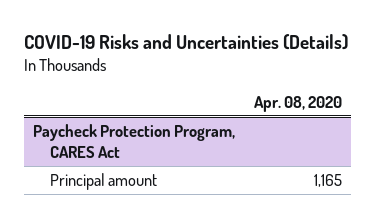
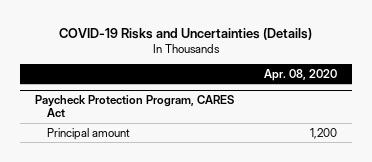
[313,174,342,188] 1,165 -> [310,127,338,139] 1,200

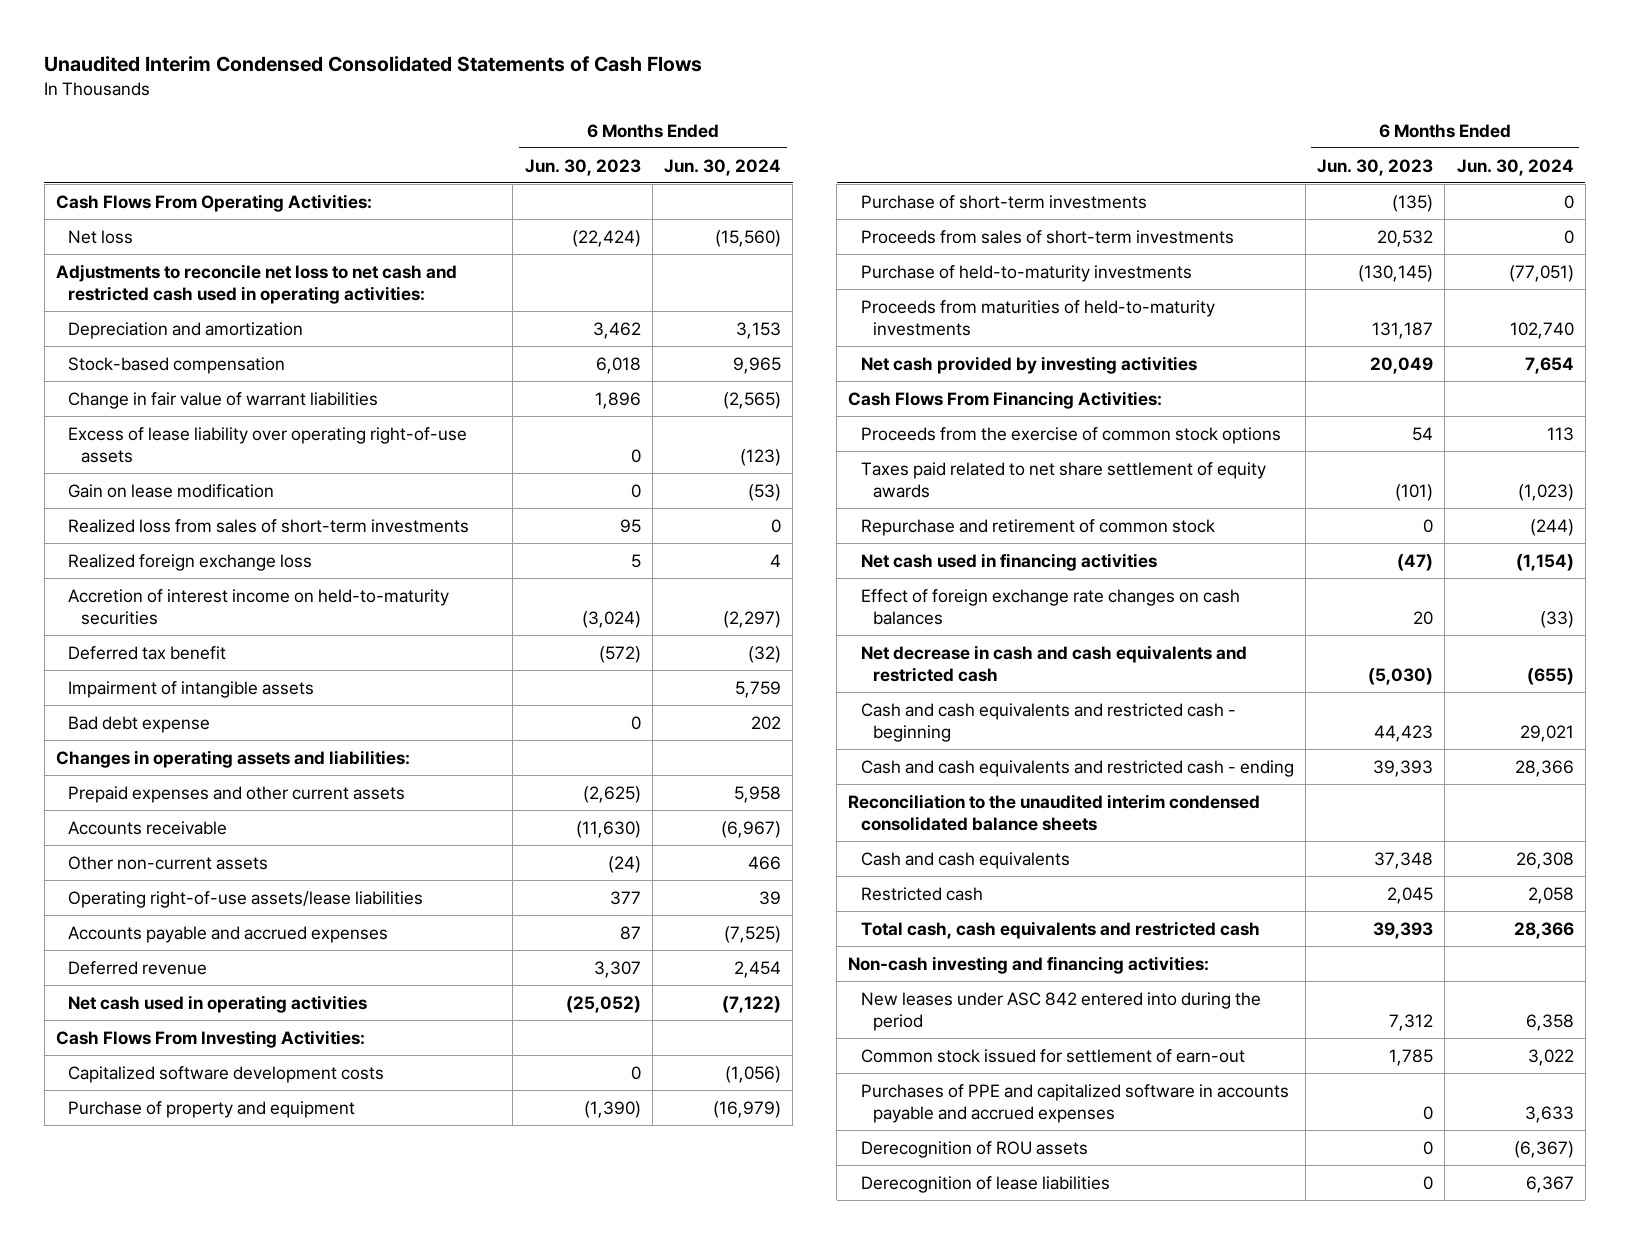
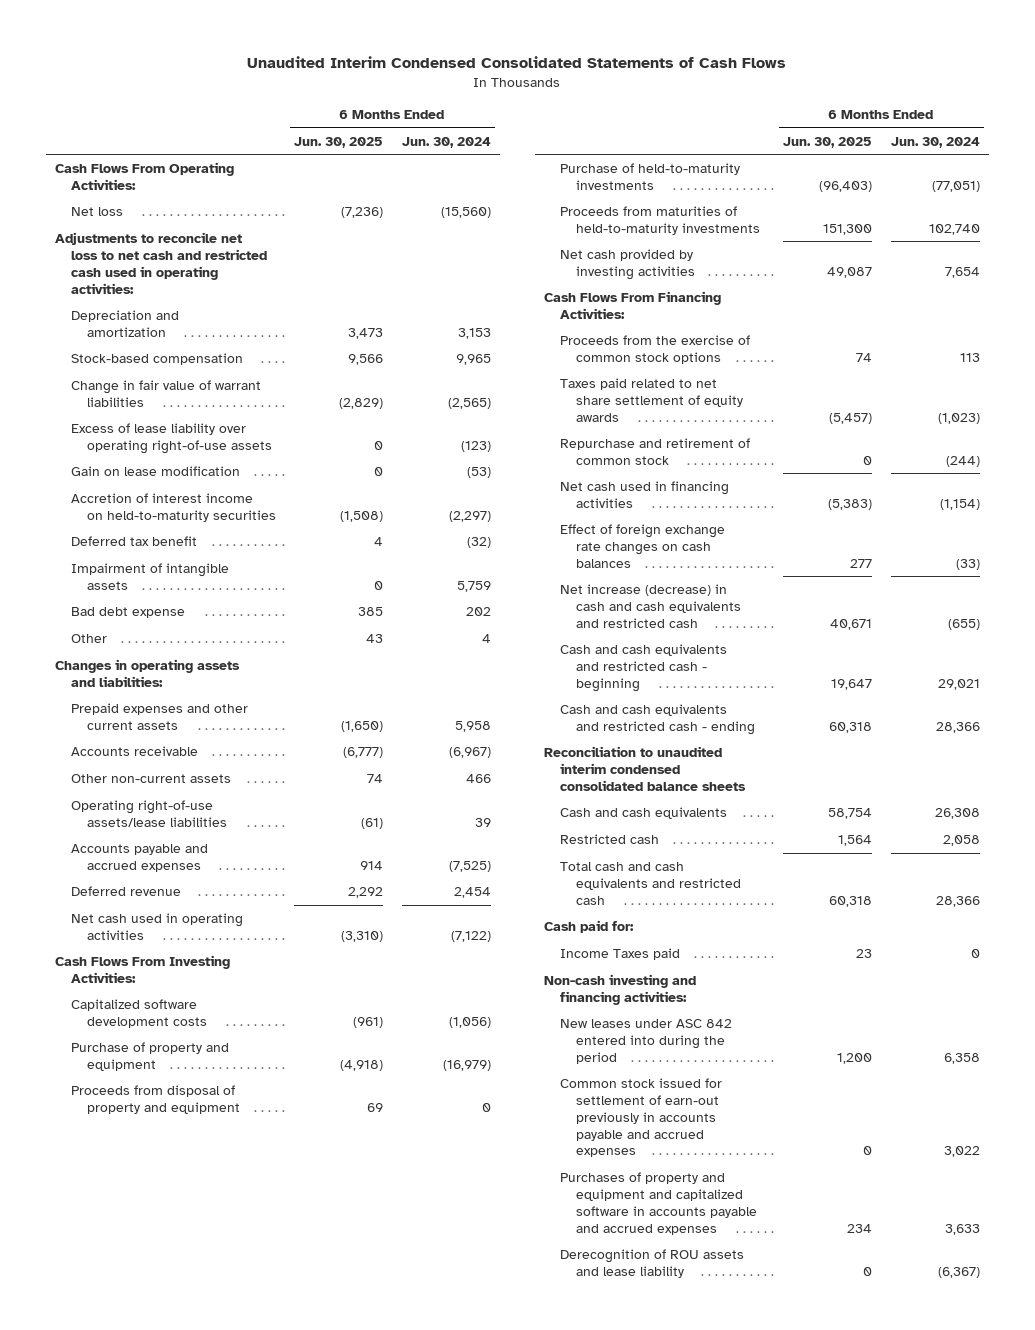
[524,158,641,176] Jun. 30, 2023 -> none
none -> [294,136,384,148] Jun. 30, 2025
[68,518,470,533] Realized loss from sales of short-term investments -> none
[68,553,313,571] Realized foreign exchange loss -> none
none -> [71,634,108,644] Other
[860,194,1147,209] Purchase of short-term investments -> none
[860,229,1234,244] Proceeds from sales of short-term investments -> none
none -> [71,1085,240,1114] Proceeds from disposal of property and equipment
[860,644,1247,682] Net decrease in cash and cash equivalents and restricted cash -> [560,584,741,628] Net increase (decrease) in cash and cash equivalents and restricted cash
[848,793,1261,831] Reconciliation to the unaudited interim condensed consolidated balance sheets -> [544,746,747,791] Reconciliation to unaudited interim condensed consolidated balance sheets
[860,920,1260,939] Total cash, cash equivalents and restricted cash -> [560,862,741,905] Total cash and cash equivalents and restricted cash
none -> [544,920,635,934] Cash paid for:
none -> [560,948,681,961] Income Taxes paid
[860,1175,1110,1193] Derecognition of lease liabilities -> none
[860,1048,1245,1063] Common stock issued for settlement of earn-out -> [560,1078,723,1158] Common stock issued for settlement of earn-out previously in accounts payable and accrued expenses
[860,1083,1289,1123] Purchases of PPE and capitalized software in accounts payable and accrued expenses -> [560,1172,757,1235] Purchases of property and equipment and capitalized software in accounts payable and accrued expenses
[860,1140,1088,1158] Derecognition of ROU assets -> [560,1249,745,1278] Derecognition of ROU assets and lease liability

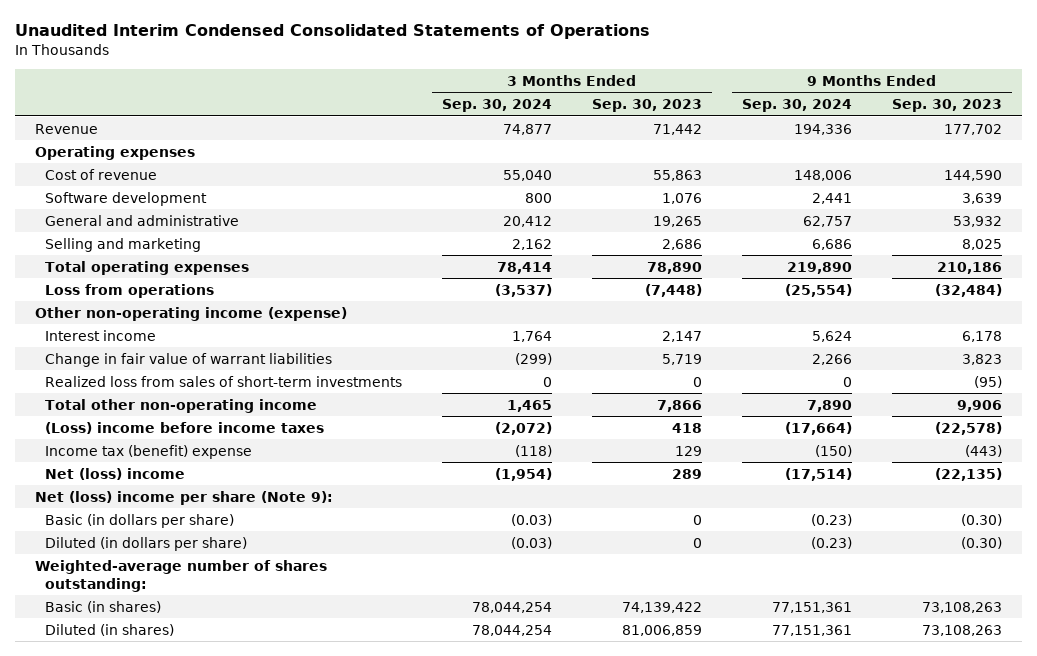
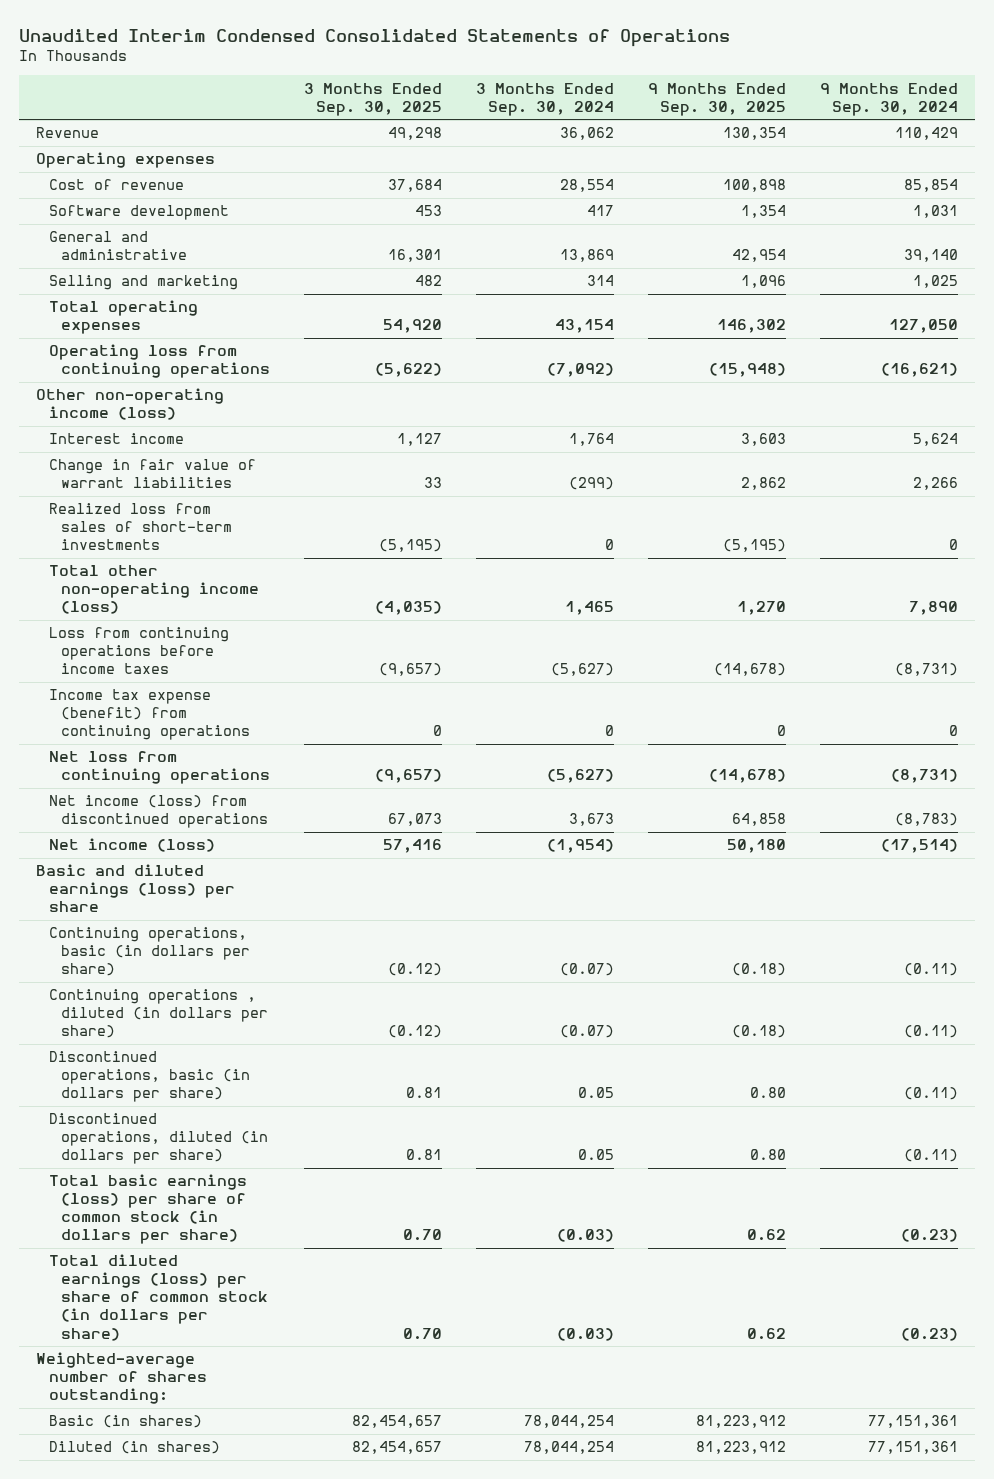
[591,99,702,113] Sep. 30, 2023 -> none
[892,99,1003,113] Sep. 30, 2023 -> none
none -> [304,82,443,116] 3 Months Ended Sep. 30, 2025
none -> [648,82,787,116] 9 Months Ended Sep. 30, 2025
[502,123,552,135] 74,877 -> [560,127,615,141] 36,062
[794,123,853,135] 194,336 -> [895,127,959,141] 110,429
[502,169,552,181] 55,040 -> [560,179,615,193] 28,554
[794,169,853,181] 148,006 -> [904,179,959,193] 85,854
[524,192,552,203] 800 -> [587,205,615,217] 417
[812,192,853,204] 2,441 -> [913,205,959,219] 1,031
[502,215,552,227] 20,412 -> [560,249,615,263] 13,869
[803,215,853,227] 62,757 -> [904,249,959,263] 39,140
[511,238,552,250] 2,162 -> [587,275,615,287] 314
[812,238,853,250] 6,686 -> [913,275,959,289] 1,025
[496,261,552,274] 78,414 -> [555,319,615,334] 43,154
[787,261,853,274] 219,890 -> [889,319,959,334] 127,050
[44,283,214,298] Loss from operations -> [48,344,271,379] Operating loss from continuing operations
[494,283,552,297] (3,537) -> [547,363,615,378] (7,092)
[785,283,853,297] (25,554) -> [881,363,959,378] (16,621)
[34,306,347,321] Other non-operating income (expense) -> [36,388,225,421] Other non-operating income (loss)
[44,398,317,413] Total other non-operating income -> [48,565,260,615] Total other non-operating income (loss)
[44,421,324,434] (Loss) income before income taxes -> [48,627,229,675] Loss from continuing operations before income taxes
[494,421,552,435] (2,072) -> [551,663,615,677] (5,627)
[785,421,853,435] (17,664) -> [895,663,959,677] (8,731)
[44,444,252,459] Income tax (benefit) expense -> [48,689,251,741] Income tax expense (benefit) from continuing operations
[514,444,552,457] (118) -> [605,725,615,737] 0
[815,444,853,457] (150) -> [949,725,959,737] 0
none -> [48,751,271,785] Net loss from continuing operations
none -> [48,795,269,829] Net income (loss) from discontinued operations
[44,467,185,480] Net (loss) income -> [48,838,215,853] Net income (loss)
[34,490,333,505] Net (loss) income per share (Note 9): -> [36,864,235,913] Basic and diluted earnings (loss) per share
none -> [48,927,251,977] Continuing operations, basic (in dollars per share)
none -> [48,989,269,1039] Continuing operations , diluted (in dollars per share)
none -> [48,1051,251,1103] Discontinued operations, basic (in dollars per share)
none -> [48,1113,269,1165] Discontinued operations, diluted (in dollars per share)
[44,513,234,528] Basic (in dollars per share) -> [48,1174,247,1245] Total basic earnings (loss) per share of common stock (in dollars per share)
[44,536,247,551] Diluted (in dollars per share) -> [48,1254,269,1341] Total diluted earnings (loss) per share of common stock (in dollars per share)

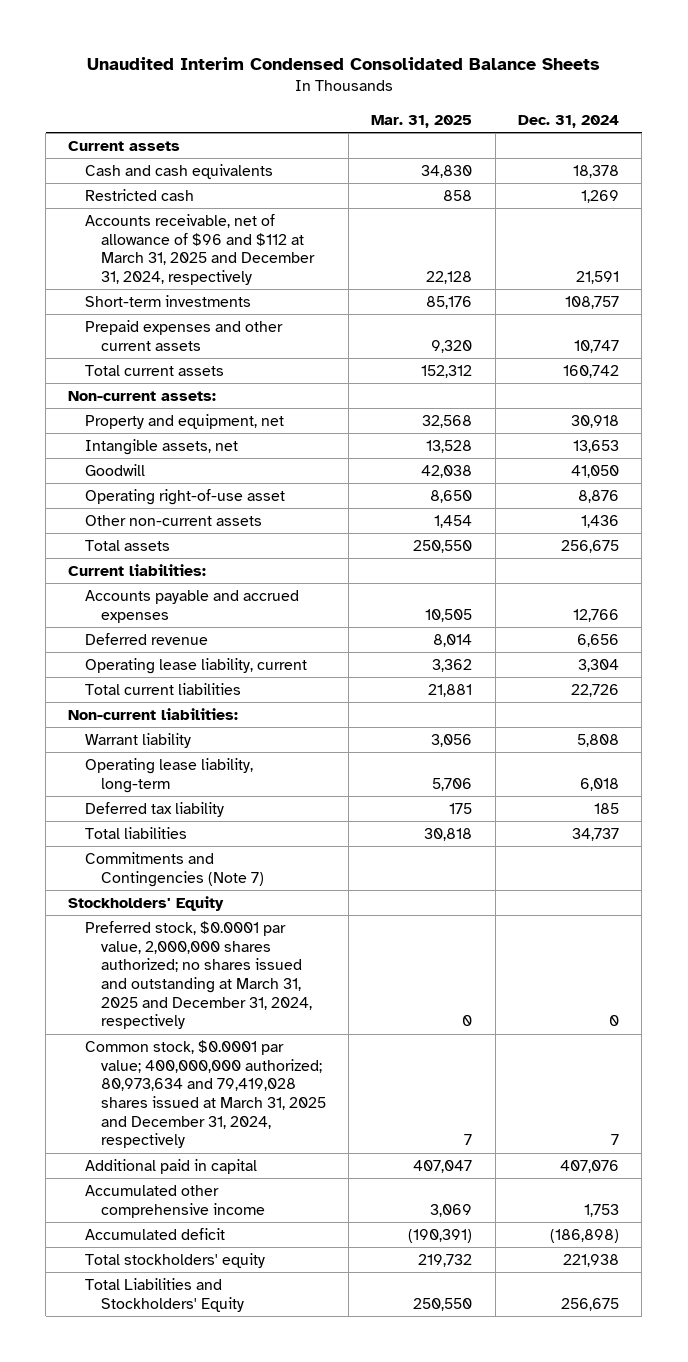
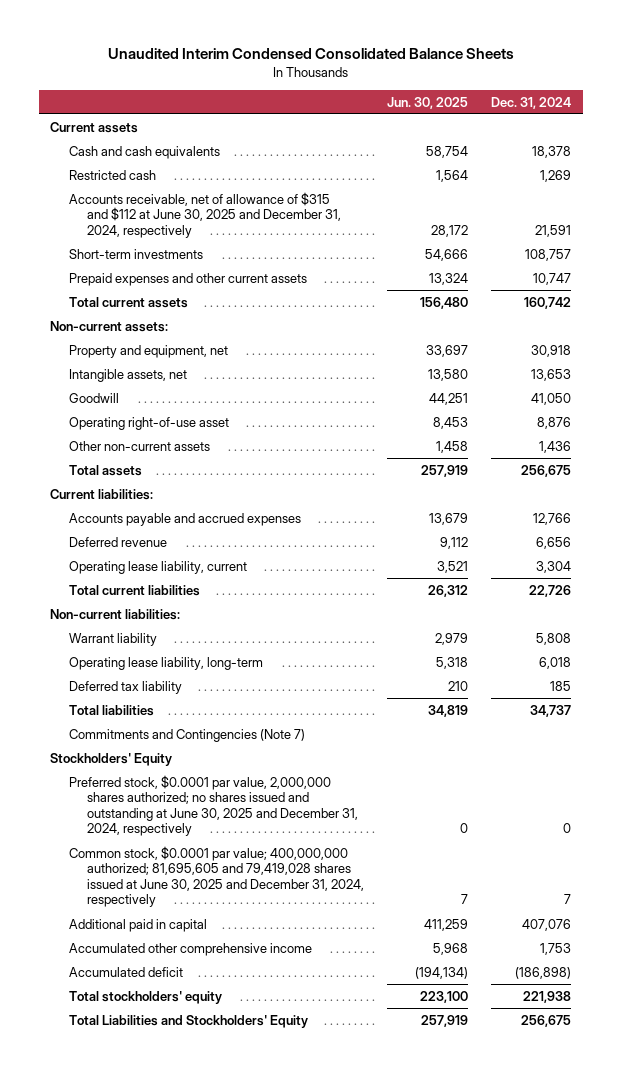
[371,114,473,128] Mar. 31, 2025 -> none
none -> [386,96,468,109] Jun. 30, 2025
[84,213,315,286] Accounts receivable, net of allowance of $96 and $112 at March 31, 2025 and December 31, 2024, respectively -> [68,191,341,238] Accounts receivable, net of allowance of $315 and $112 at June 30, 2025 and December 31, 2024, respectively
[84,920,312,1030] Preferred stock, $0.0001 par value, 2,000,000 shares authorized; no shares issued and outstanding at March 31, 2025 and December 31, 2024, respectively -> [68,774,358,837] Preferred stock, $0.0001 par value, 2,000,000 shares authorized; no shares issued and outstanding at June 30, 2025 and December 31, 2024, respectively
[84,1039,326,1149] Common stock, $0.0001 par value; 400,000,000 authorized; 80,973,634 and 79,419,028 shares issued at March 31, 2025 and December 31, 2024, respectively -> [68,845,364,908] Common stock, $0.0001 par value; 400,000,000 authorized; 81,695,605 and 79,419,028 shares issued at June 30, 2025 and December 31, 2024, respectively

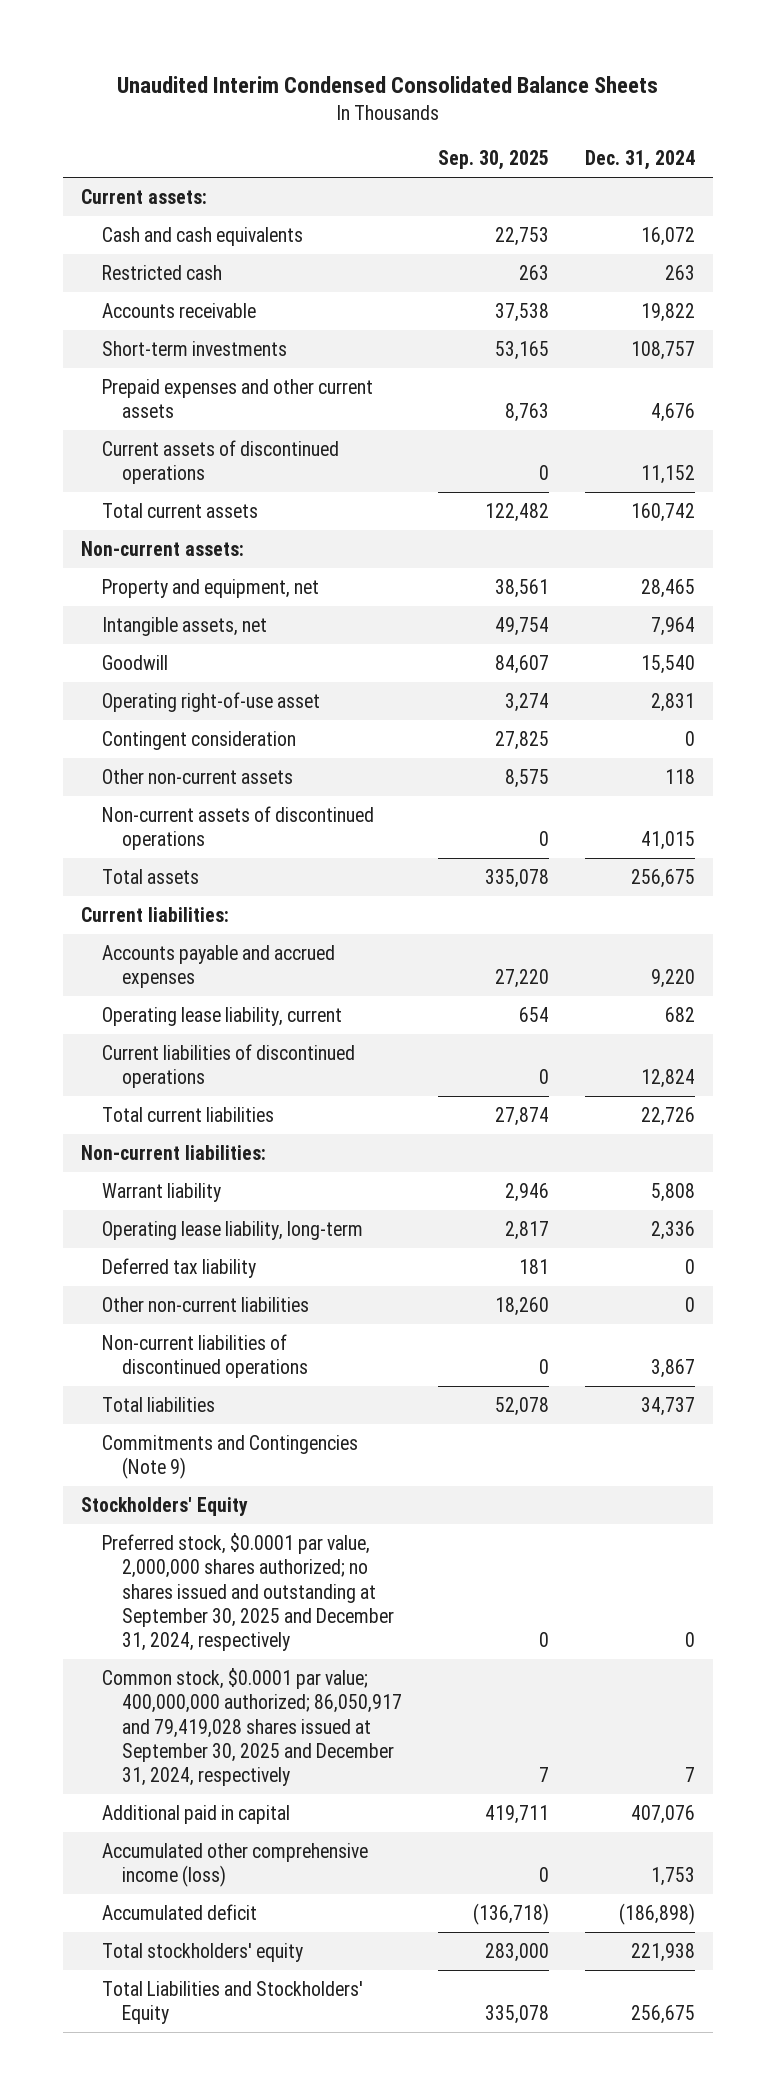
[386,96,468,109] Jun. 30, 2025 -> none
none -> [438,150,550,171] Sep. 30, 2025
[68,191,341,238] Accounts receivable, net of allowance of $315 and $112 at June 30, 2025 and December 31, 2024, respectively -> none
[50,121,139,133] Current assets -> [81,189,208,205] Current assets:
[531,145,571,158] 18,378 -> [641,227,696,247] 16,072
[539,169,571,182] 1,269 -> [665,265,696,281] 263
none -> [101,303,256,319] Accounts receivable
[532,272,571,285] 10,747 -> [651,403,696,423] 4,676
none -> [101,440,339,485] Current assets of discontinued operations
[530,344,571,357] 30,918 -> [641,579,696,599] 28,465
[530,368,571,381] 13,653 -> [651,617,696,637] 7,964
[530,392,571,405] 41,050 -> [641,655,696,675] 15,540
[536,416,571,429] 8,876 -> [651,693,696,713] 2,831
none -> [101,731,296,751] Contingent consideration
[538,440,571,453] 1,436 -> [665,769,696,785] 118
none -> [101,806,374,851] Non-current assets of discontinued operations
[68,536,167,547] Deferred revenue -> none
[532,512,571,525] 12,766 -> [651,969,696,989] 9,220
[535,560,571,573] 3,304 -> [665,1007,696,1023] 682
none -> [101,1044,355,1089] Current liabilities of discontinued operations
[538,656,571,669] 6,018 -> [651,1221,696,1241] 2,336
[549,680,571,691] 185 -> [685,1259,696,1275] 0
none -> [101,1297,309,1313] Other non-current liabilities
none -> [101,1334,308,1379] Non-current liabilities of discontinued operations
[68,728,305,742] Commitments and Contingencies (Note 7) -> [101,1435,358,1480] Commitments and Contingencies (Note 9)
[68,774,358,837] Preferred stock, $0.0001 par value, 2,000,000 shares authorized; no shares issued and outstanding at June 30, 2025 and December 31, 2024, respectively -> [101,1533,394,1651] Preferred stock, $0.0001 par value, 2,000,000 shares authorized; no shares issued and outstanding at September 30, 2025 and December 31, 2024, respectively
[68,845,364,908] Common stock, $0.0001 par value; 400,000,000 authorized; 81,695,605 and 79,419,028 shares issued at June 30, 2025 and December 31, 2024, respectively -> [101,1668,402,1786] Common stock, $0.0001 par value; 400,000,000 authorized; 86,050,917 and 79,419,028 shares issued at September 30, 2025 and December 31, 2024, respectively
[68,942,312,956] Accumulated other comprehensive income -> [101,1843,368,1888] Accumulated other comprehensive income (loss)

